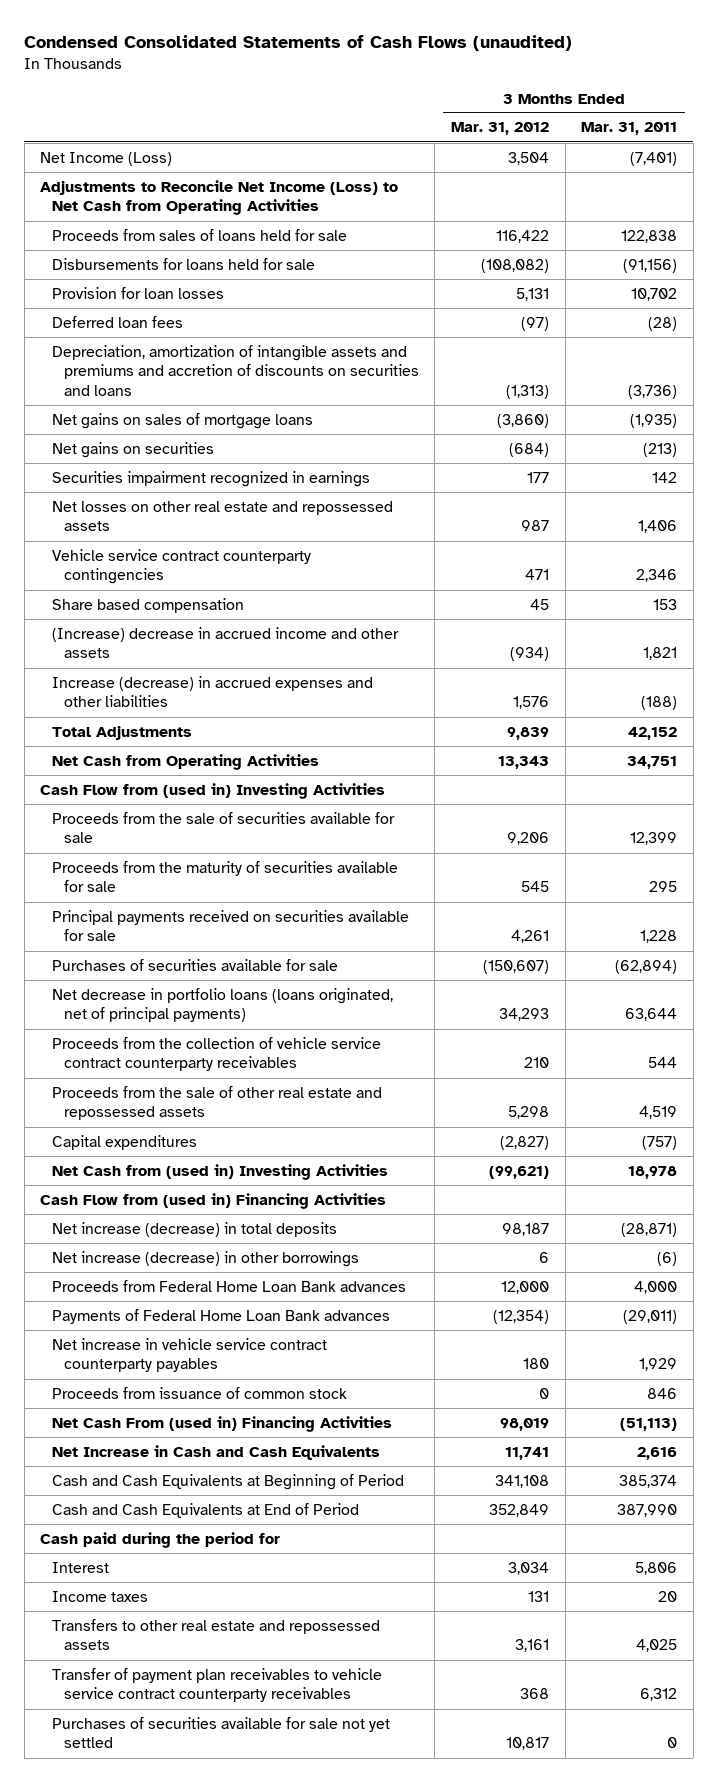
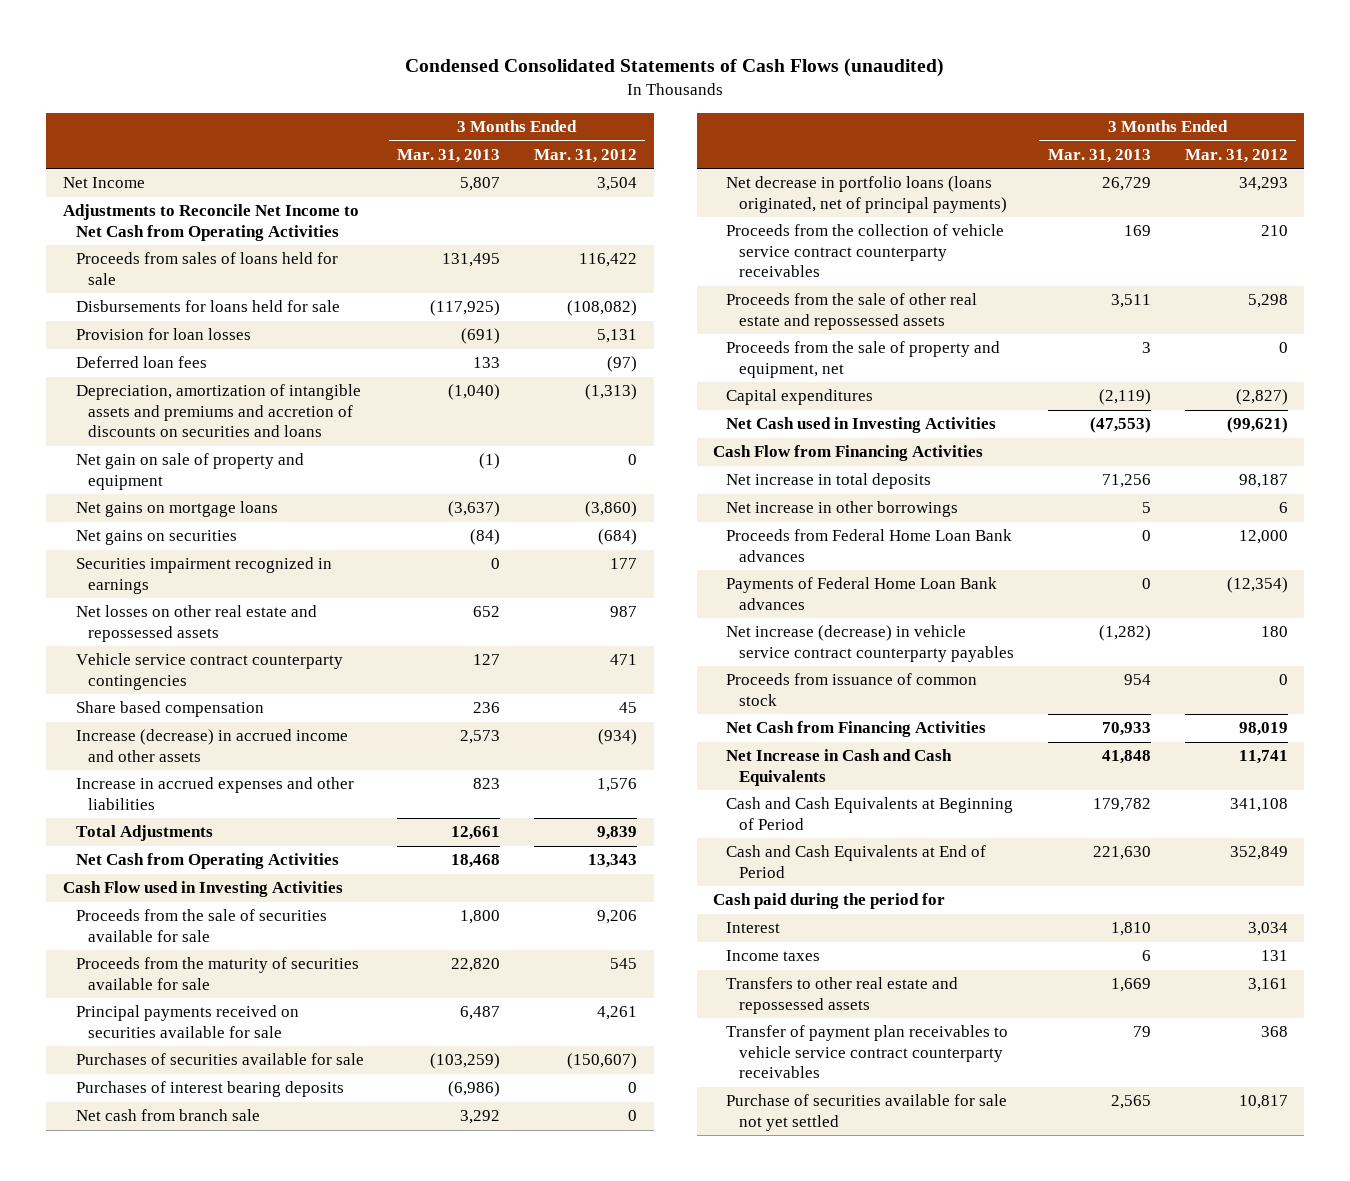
[581,122,678,136] Mar. 31, 2011 -> none
none -> [397,148,501,163] Mar. 31, 2013
[40,151,173,166] Net Income (Loss) -> [62,177,145,189] Net Income
[40,179,399,216] Adjustments to Reconcile Net Income (Loss) to Net Cash from Operating Activities -> [62,204,359,241] Adjustments to Reconcile Net Income to Net Cash from Operating Activities
none -> [75,453,304,490] Net gain on sale of property and equipment
[51,412,313,429] Net gains on sales of mortgage loans -> [75,501,278,518] Net gains on mortgage loans
[51,626,399,659] (Increase) decrease in accrued income and other assets -> [75,729,348,762] Increase (decrease) in accrued income and other assets
[51,675,373,708] Increase (decrease) in accrued expenses and other liabilities -> [75,777,354,810] Increase in accrued expenses and other liabilities
[40,782,386,799] Cash Flow from (used in) Investing Activities -> [62,881,343,898] Cash Flow used in Investing Activities
none -> [75,1081,344,1098] Purchases of interest bearing deposits
none -> [75,1109,260,1122] Net cash from branch sale
none -> [726,341,1001,378] Proceeds from the sale of property and equipment, net
[51,1163,388,1180] Net Cash from (used in) Investing Activities -> [726,417,997,434] Net Cash used in Investing Activities
[40,1192,387,1209] Cash Flow from (used in) Financing Activities -> [713,445,984,462] Cash Flow from Financing Activities
[51,1221,337,1237] Net increase (decrease) in total deposits -> [726,473,932,490] Net increase in total deposits
[51,1250,359,1267] Net increase (decrease) in other borrowings -> [726,501,959,518] Net increase in other borrowings
[51,1337,327,1373] Net increase in vehicle service contract counterparty payables -> [726,625,1014,662] Net increase (decrease) in vehicle service contract counterparty payables
[51,1415,392,1432] Net Cash From (used in) Financing Activities -> [726,721,987,738] Net Cash from Financing Activities
[51,1716,390,1749] Purchases of securities available for sale not yet settled -> [726,1094,1008,1131] Purchase of securities available for sale not yet settled

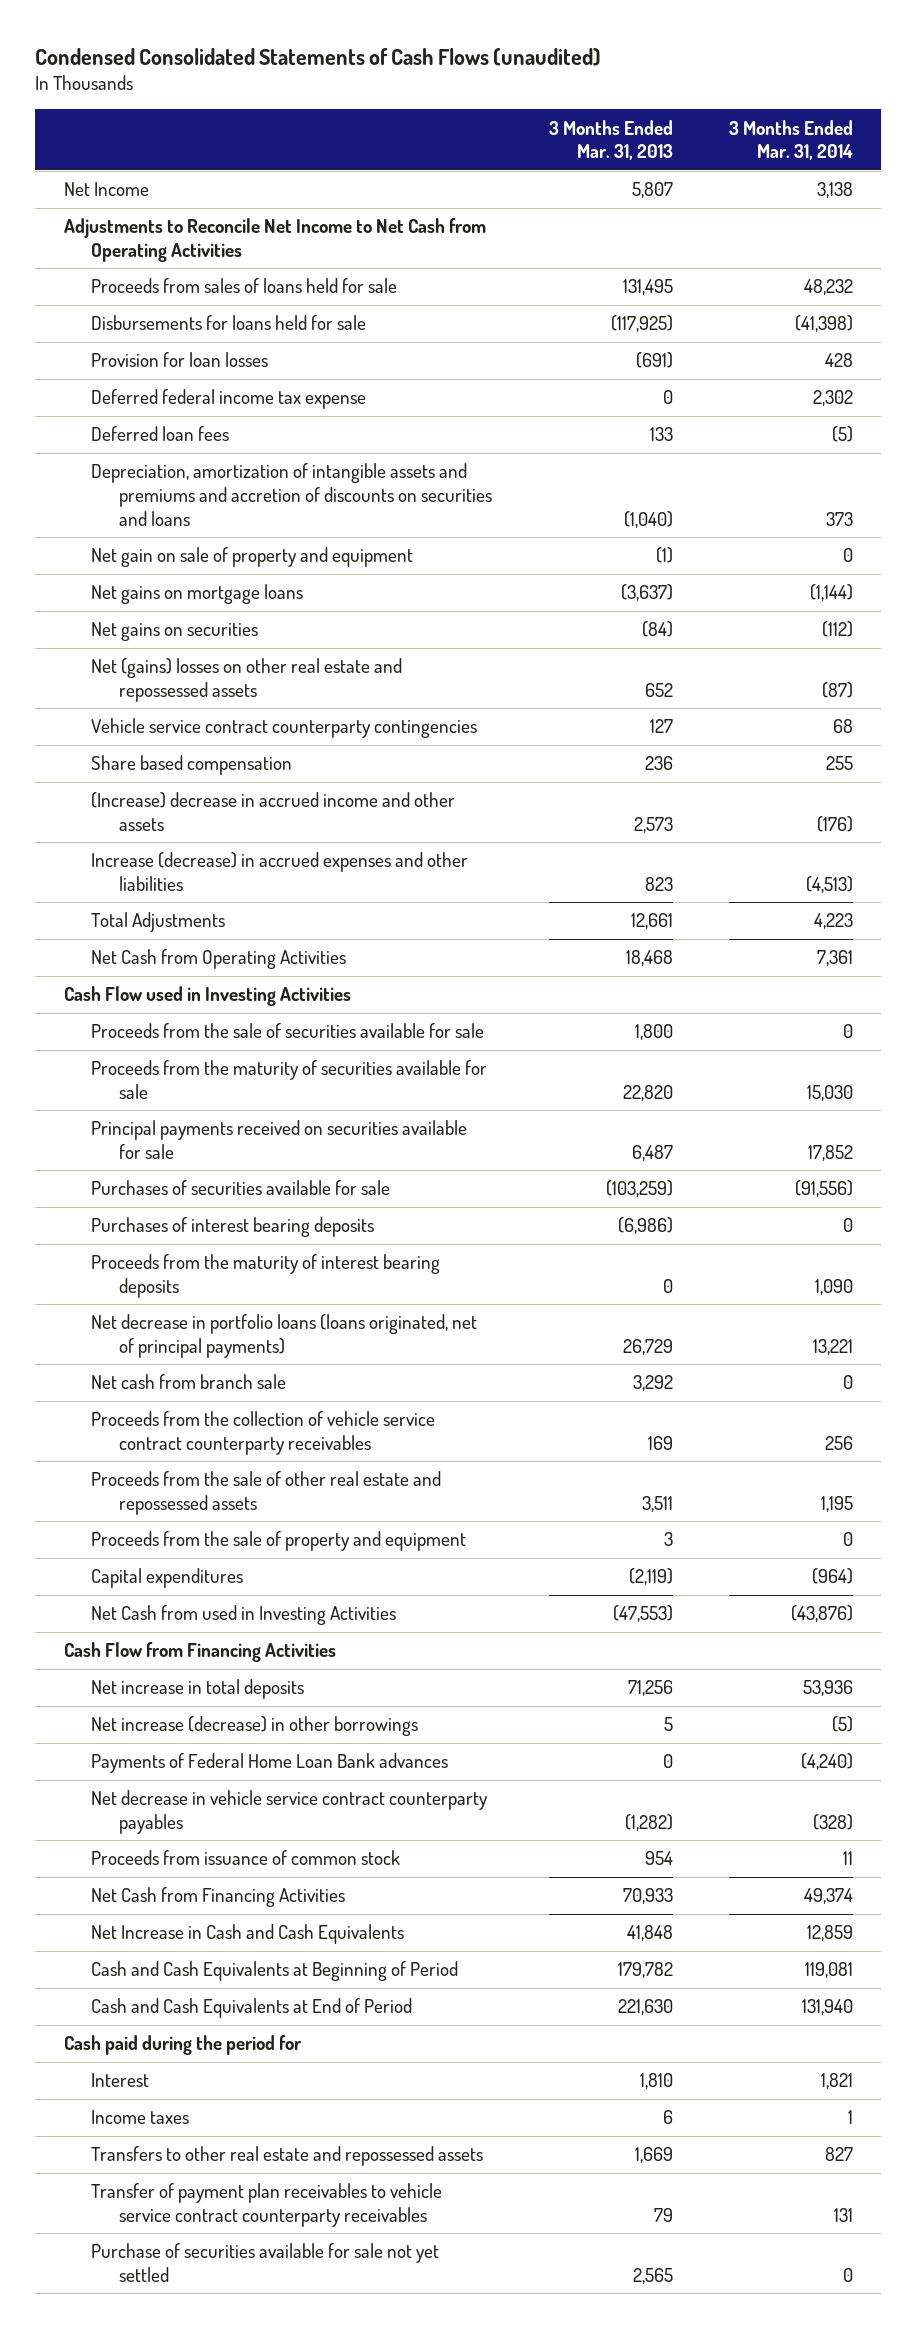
[534,148,638,163] Mar. 31, 2012 -> none
none -> [729,119,854,161] 3 Months Ended Mar. 31, 2014
none -> [91,389,367,410] Deferred federal income tax expense
[75,557,332,594] Securities impairment recognized in earnings -> none
[75,605,317,642] Net losses on other real estate and repossessed assets -> [91,658,403,702] Net (gains) losses on other real estate and repossessed assets
[75,729,348,762] Increase (decrease) in accrued income and other assets -> [91,792,456,831] (Increase) decrease in accrued income and other assets
[75,777,354,810] Increase in accrued expenses and other liabilities -> [91,852,469,891] Increase (decrease) in accrued expenses and other liabilities
none -> [91,1254,441,1298] Proceeds from the maturity of interest bearing deposits
[75,1109,260,1122] Net cash from branch sale -> [91,1374,287,1390] Net cash from branch sale
[726,341,1001,378] Proceeds from the sale of property and equipment, net -> [91,1531,467,1552] Proceeds from the sale of property and equipment
[726,417,997,434] Net Cash used in Investing Activities -> [91,1605,397,1626] Net Cash from used in Investing Activities
[726,529,1013,562] Proceeds from Federal Home Loan Bank advances -> none
[726,501,959,518] Net increase in other borrowings -> [91,1716,419,1737] Net increase (decrease) in other borrowings
[726,625,1014,662] Net increase (decrease) in vehicle service contract counterparty payables -> [91,1790,489,1834] Net decrease in vehicle service contract counterparty payables

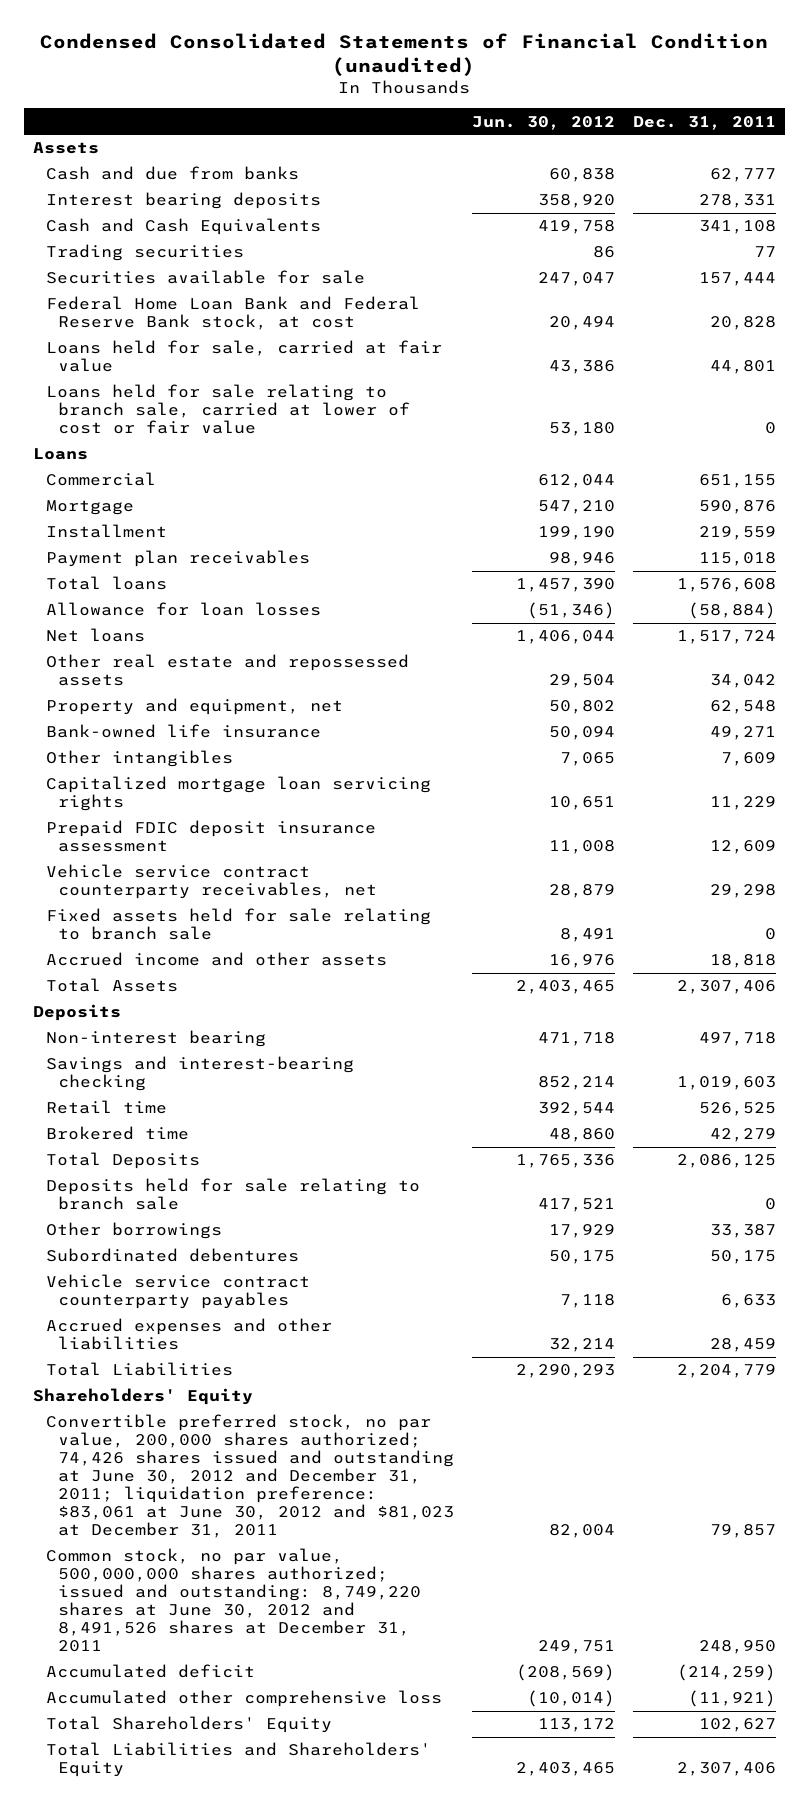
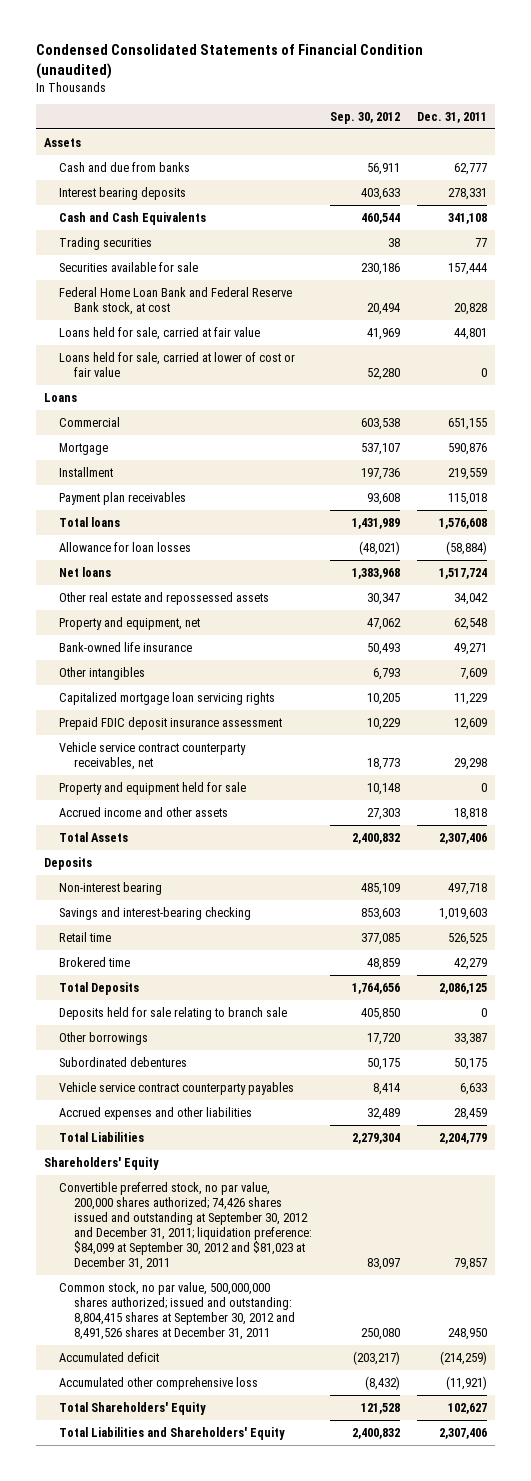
[472,115,616,130] Jun. 30, 2012 -> none
none -> [329,111,400,124] Sep. 30, 2012
[45,384,411,435] Loans held for sale relating to branch sale, carried at lower of cost or fair value -> [59,351,296,377] Loans held for sale, carried at lower of cost or fair value
[45,908,431,941] Fixed assets held for sale relating to branch sale -> [59,781,247,795] Property and equipment held for sale
[45,1414,455,1539] Convertible preferred stock, no par value, 200,000 shares authorized; 74,426 shares issued and outstanding at June 30, 2012 and December 31, 2011; liquidation preference: $83,061 at June 30, 2012 and $81,023 at December 31, 2011 -> [59,1181,313,1270] Convertible preferred stock, no par value, 200,000 shares authorized; 74,426 shares issued and outstanding at September 30, 2012 and December 31, 2011; liquidation preference: $84,099 at September 30, 2012 and $81,023 at December 31, 2011
[45,1548,422,1653] Common stock, no par value, 500,000,000 shares authorized; issued and outstanding: 8,749,220 shares at June 30, 2012 and 8,491,526 shares at December 31, 2011 -> [59,1281,296,1340] Common stock, no par value, 500,000,000 shares authorized; issued and outstanding: 8,804,415 shares at September 30, 2012 and 8,491,526 shares at December 31, 2011

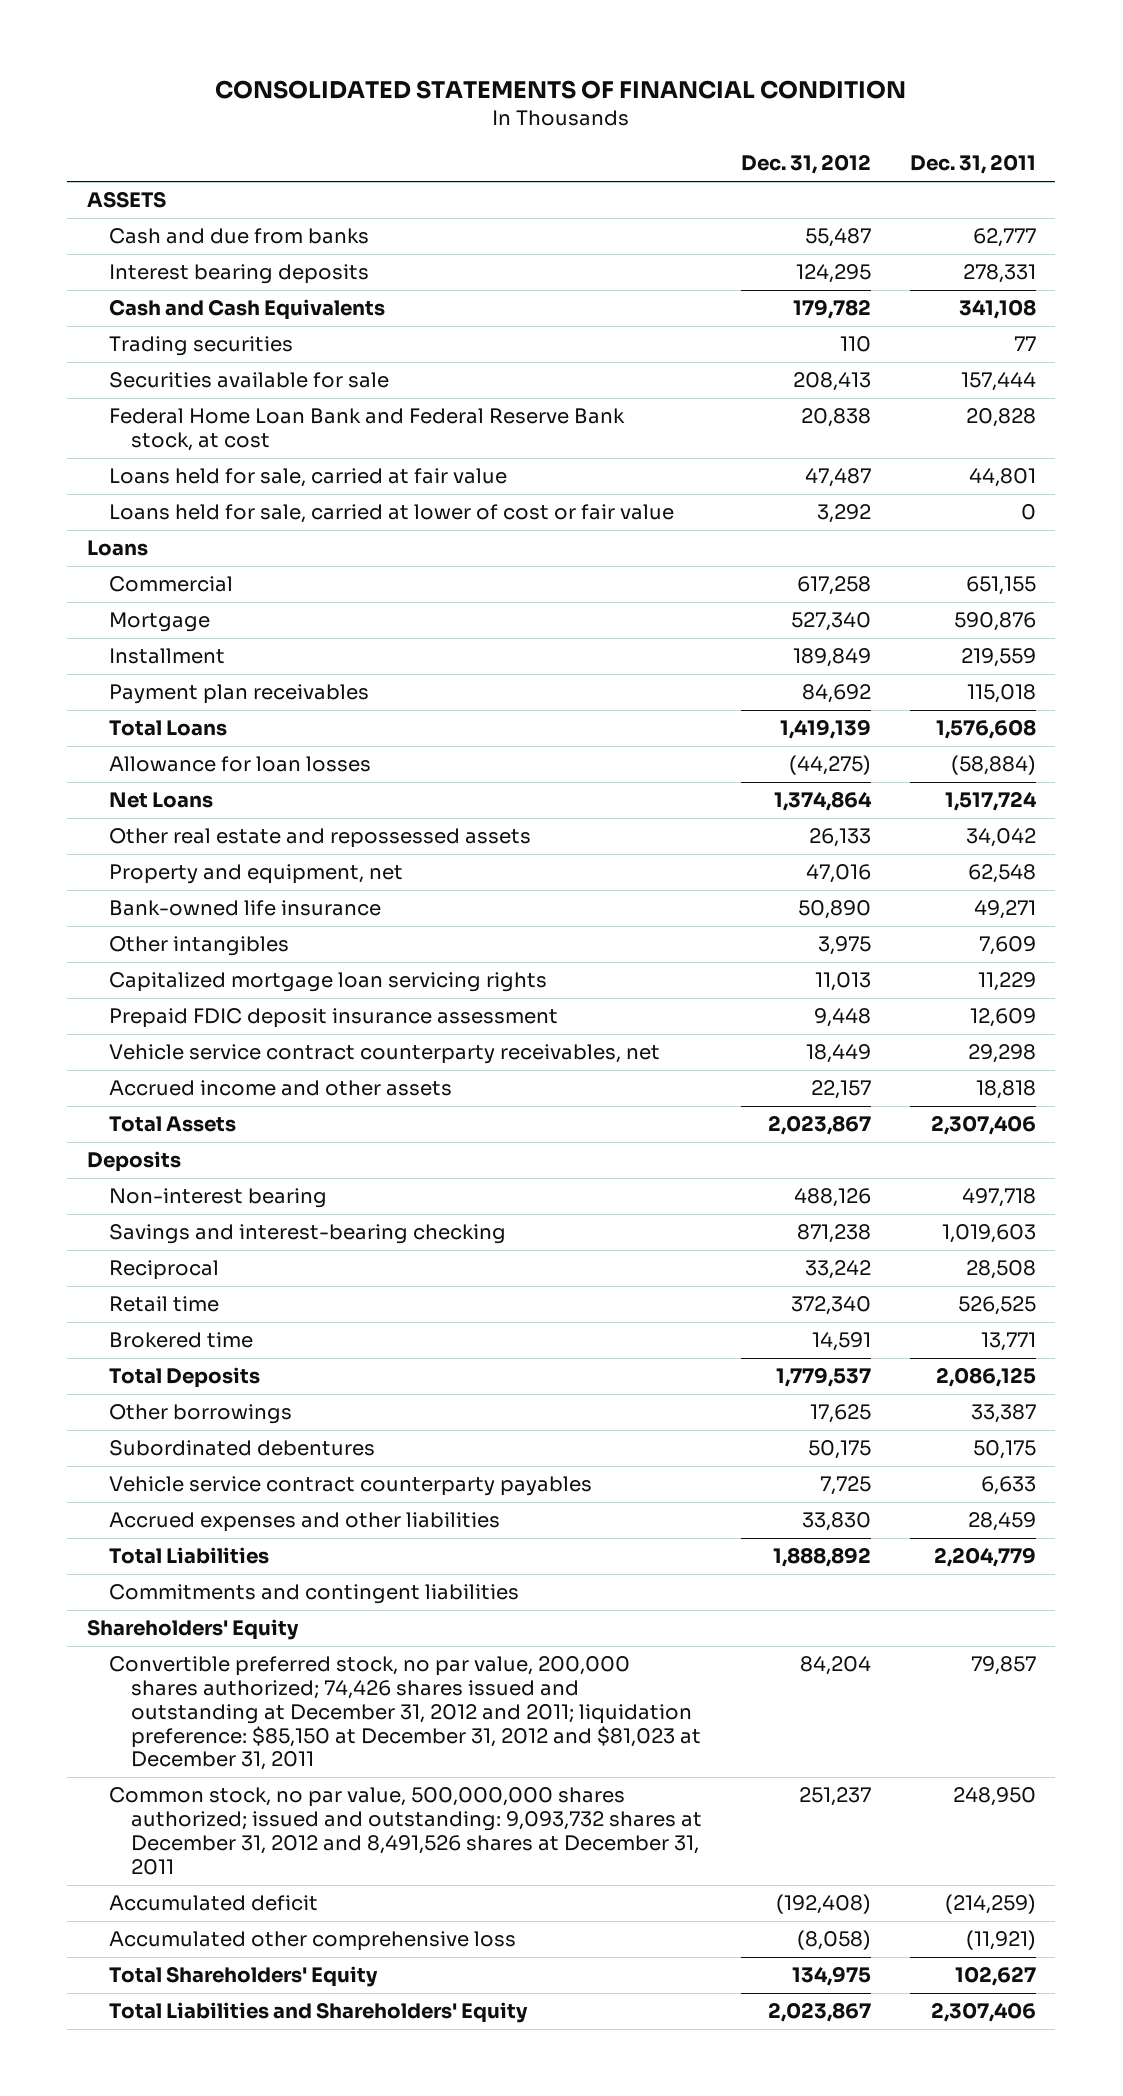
[35,44,423,79] Condensed Consolidated Statements of Financial Condition (unaudited) -> [215,80,907,100] CONSOLIDATED STATEMENTS OF FINANCIAL CONDITION
[329,111,400,124] Sep. 30, 2012 -> none
none -> [740,154,871,175] Dec. 31, 2012
[44,137,82,147] Assets -> [86,191,166,209] ASSETS
[59,516,121,527] Total loans -> [108,720,227,737] Total Loans
[59,566,112,577] Net loans -> [108,792,213,809] Net Loans
[59,781,247,795] Property and equipment held for sale -> none
none -> [108,1260,219,1281] Reciprocal
[453,957,487,970] 42,279 -> [980,1332,1036,1352] 13,771
[59,1006,288,1020] Deposits held for sale relating to branch sale -> none
none -> [108,1584,519,1605] Commitments and contingent liabilities
[59,1181,313,1270] Convertible preferred stock, no par value, 200,000 shares authorized; 74,426 shares issued and outstanding at September 30, 2012 and December 31, 2011; liquidation preference: $84,099 at September 30, 2012 and $81,023 at December 31, 2011 -> [108,1656,701,1771] Convertible preferred stock, no par value, 200,000 shares authorized; 74,426 shares issued and outstanding at December 31, 2012 and 2011; liquidation preference: $85,150 at December 31, 2012 and $81,023 at December 31, 2011
[59,1281,296,1340] Common stock, no par value, 500,000,000 shares authorized; issued and outstanding: 8,804,415 shares at September 30, 2012 and 8,491,526 shares at December 31, 2011 -> [108,1787,702,1875] Common stock, no par value, 500,000,000 shares authorized; issued and outstanding: 9,093,732 shares at December 31, 2012 and 8,491,526 shares at December 31, 2011

